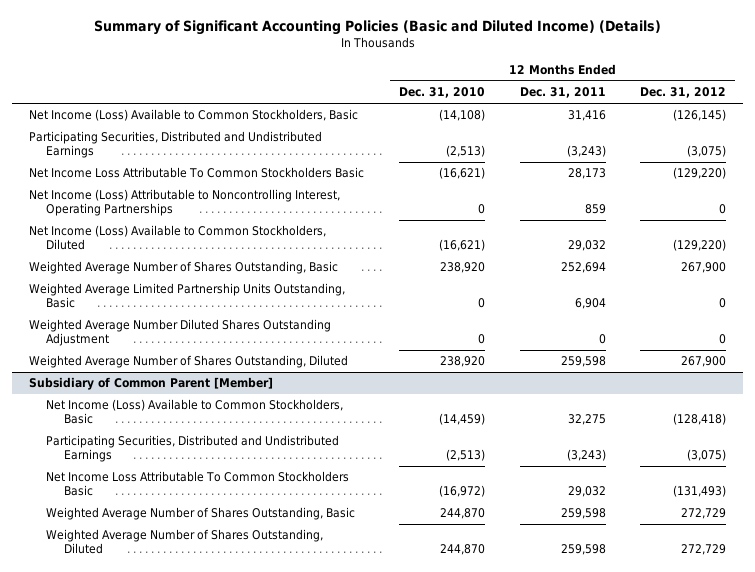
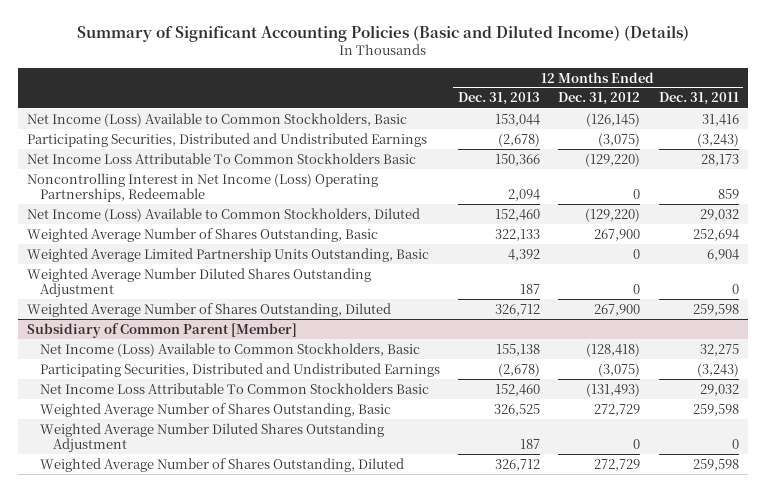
[398,87,485,99] Dec. 31, 2010 -> none
none -> [458,92,541,106] Dec. 31, 2013
[29,189,341,217] Net Income (Loss) Attributable to Noncontrolling Interest, Operating Partnerships -> [26,172,378,202] Noncontrolling Interest in Net Income (Loss) Operating Partnerships, Redeemable
none -> [39,422,384,453] Weighted Average Number Diluted Shares Outstanding Adjustment

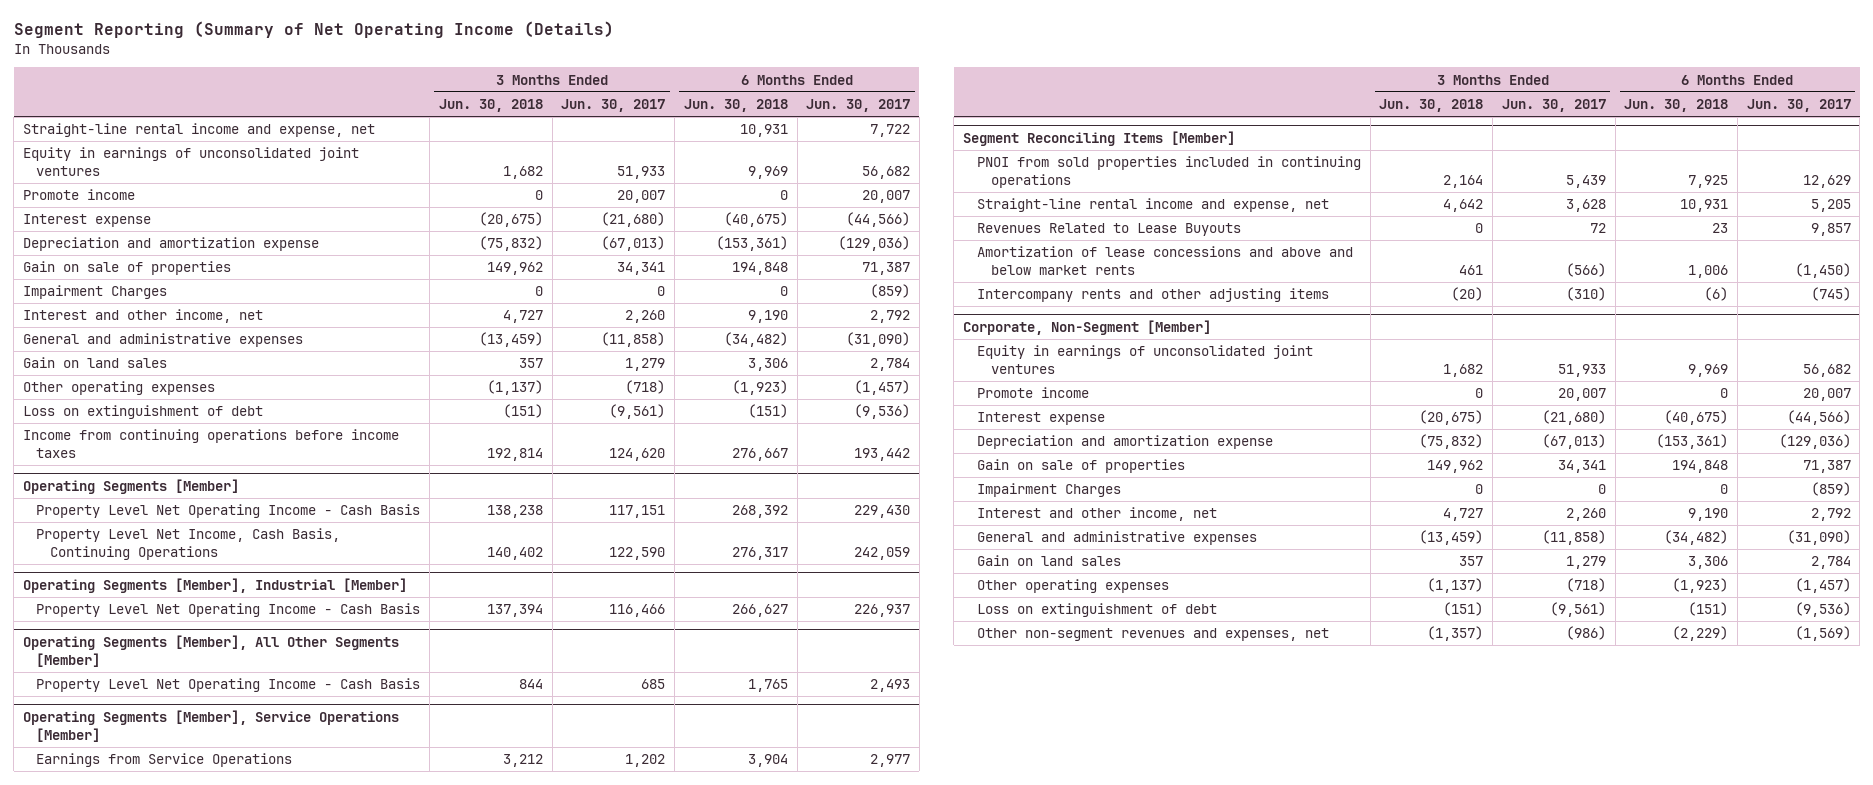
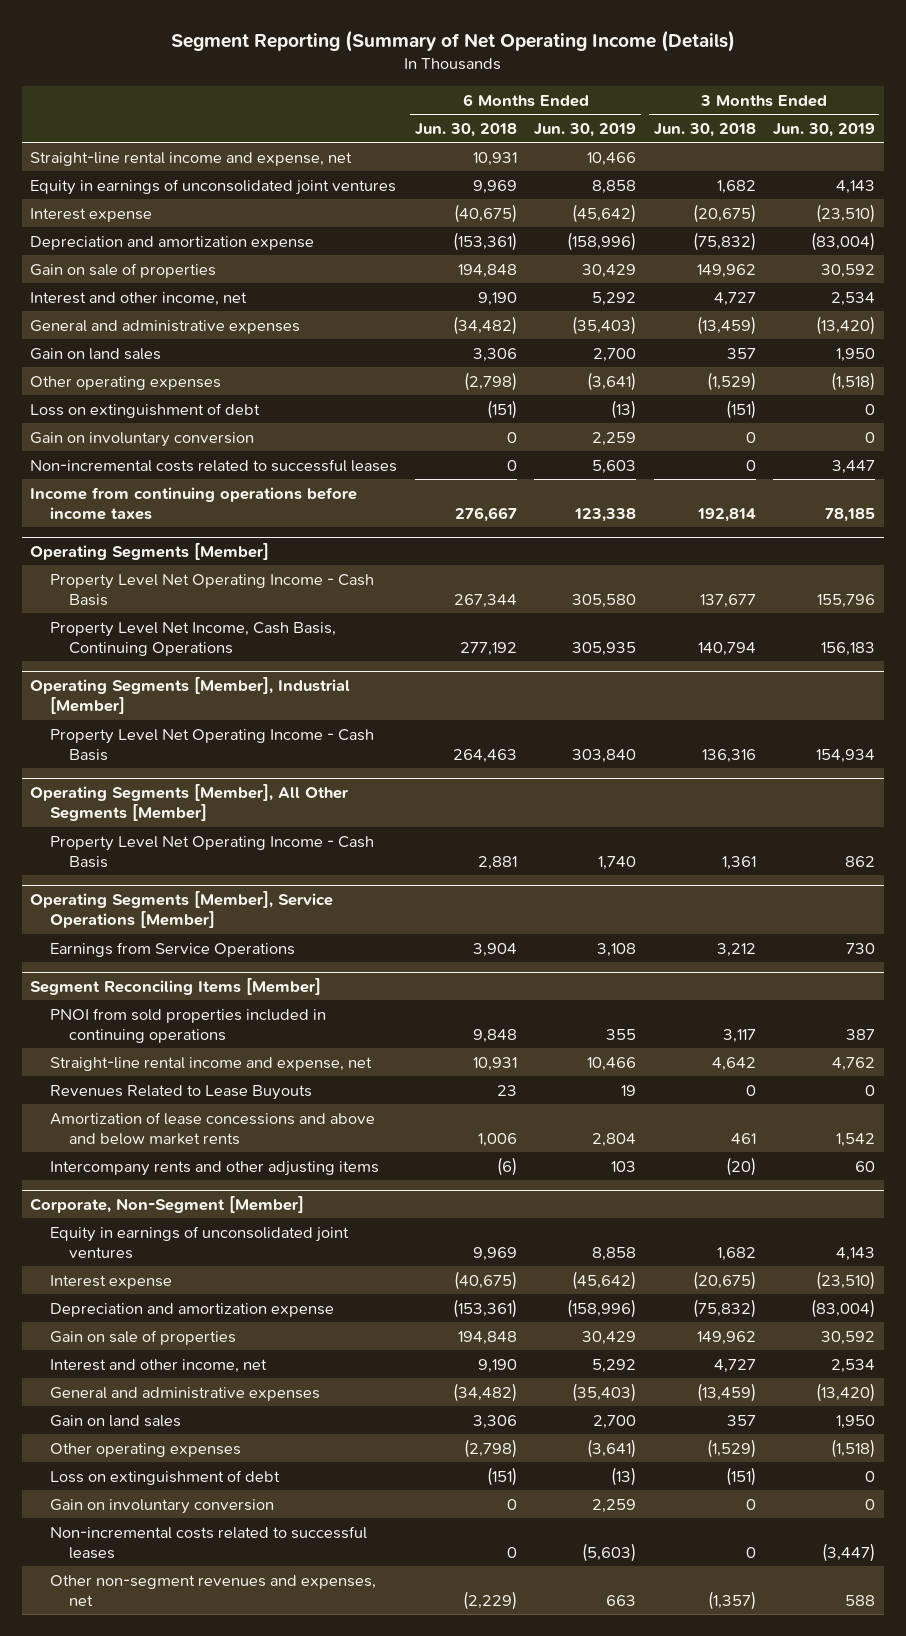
[561,99,666,113] Jun. 30, 2017 -> none
[806,99,911,113] Jun. 30, 2017 -> none
none -> [534,122,637,137] Jun. 30, 2019
none -> [773,122,876,137] Jun. 30, 2019
[22,189,135,201] Promote income -> none
[22,285,167,300] Impairment Charges -> none
[486,380,543,396] (1,137) -> [706,371,756,391] (1,529)
[731,380,788,396] (1,923) -> [463,371,517,391] (2,798)
none -> [30,431,255,447] Gain on involuntary conversion
none -> [30,458,398,472] Non-incremental costs related to successful leases
[486,505,543,519] 138,238 -> [699,593,756,608] 137,677
[731,505,788,519] 268,392 -> [453,593,517,608] 267,344
[486,547,543,561] 140,402 -> [697,641,756,656] 140,794
[731,547,788,561] 276,317 -> [459,641,517,656] 277,192
[486,604,543,618] 137,394 -> [701,748,756,763] 136,316
[731,604,788,618] 266,627 -> [452,748,517,763] 264,463
[518,679,543,690] 844 -> [721,855,756,870] 1,361
[747,679,788,693] 1,765 -> [477,855,517,870] 2,881
[1443,175,1484,189] 2,164 -> [722,1028,756,1043] 3,117
[1688,175,1729,189] 7,925 -> [472,1028,517,1043] 9,848
[976,387,1089,399] Promote income -> none
[976,483,1121,498] Impairment Charges -> none
[1427,578,1484,594] (1,137) -> [706,1438,756,1458] (1,529)
[1672,578,1729,594] (1,923) -> [463,1438,517,1458] (2,798)
none -> [49,1498,274,1514] Gain on involuntary conversion
none -> [49,1525,367,1559] Non-incremental costs related to successful leases

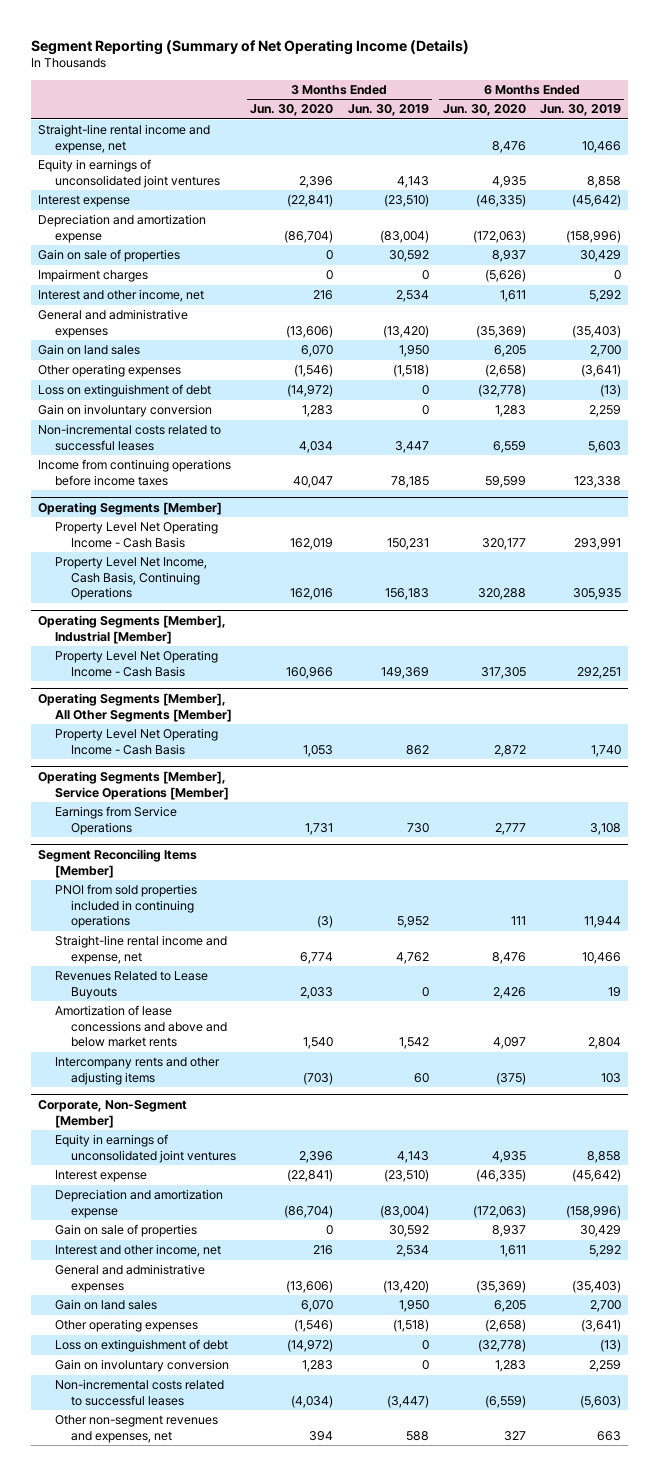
[414,122,517,137] Jun. 30, 2018 -> none
[653,122,756,137] Jun. 30, 2018 -> none
none -> [250,104,334,117] Jun. 30, 2020
none -> [442,104,526,117] Jun. 30, 2020
none -> [38,269,149,283] Impairment charges
[572,593,637,608] 305,580 -> [573,537,621,550] 293,991
[817,593,876,608] 155,796 -> [386,537,429,550] 150,231
[572,748,637,763] 303,840 -> [576,666,621,679] 292,251
[816,748,876,763] 154,934 -> [380,666,429,679] 149,369
[606,1028,637,1040] 355 -> [583,916,621,929] 11,944
[846,1028,876,1040] 387 -> [396,916,429,929] 5,952

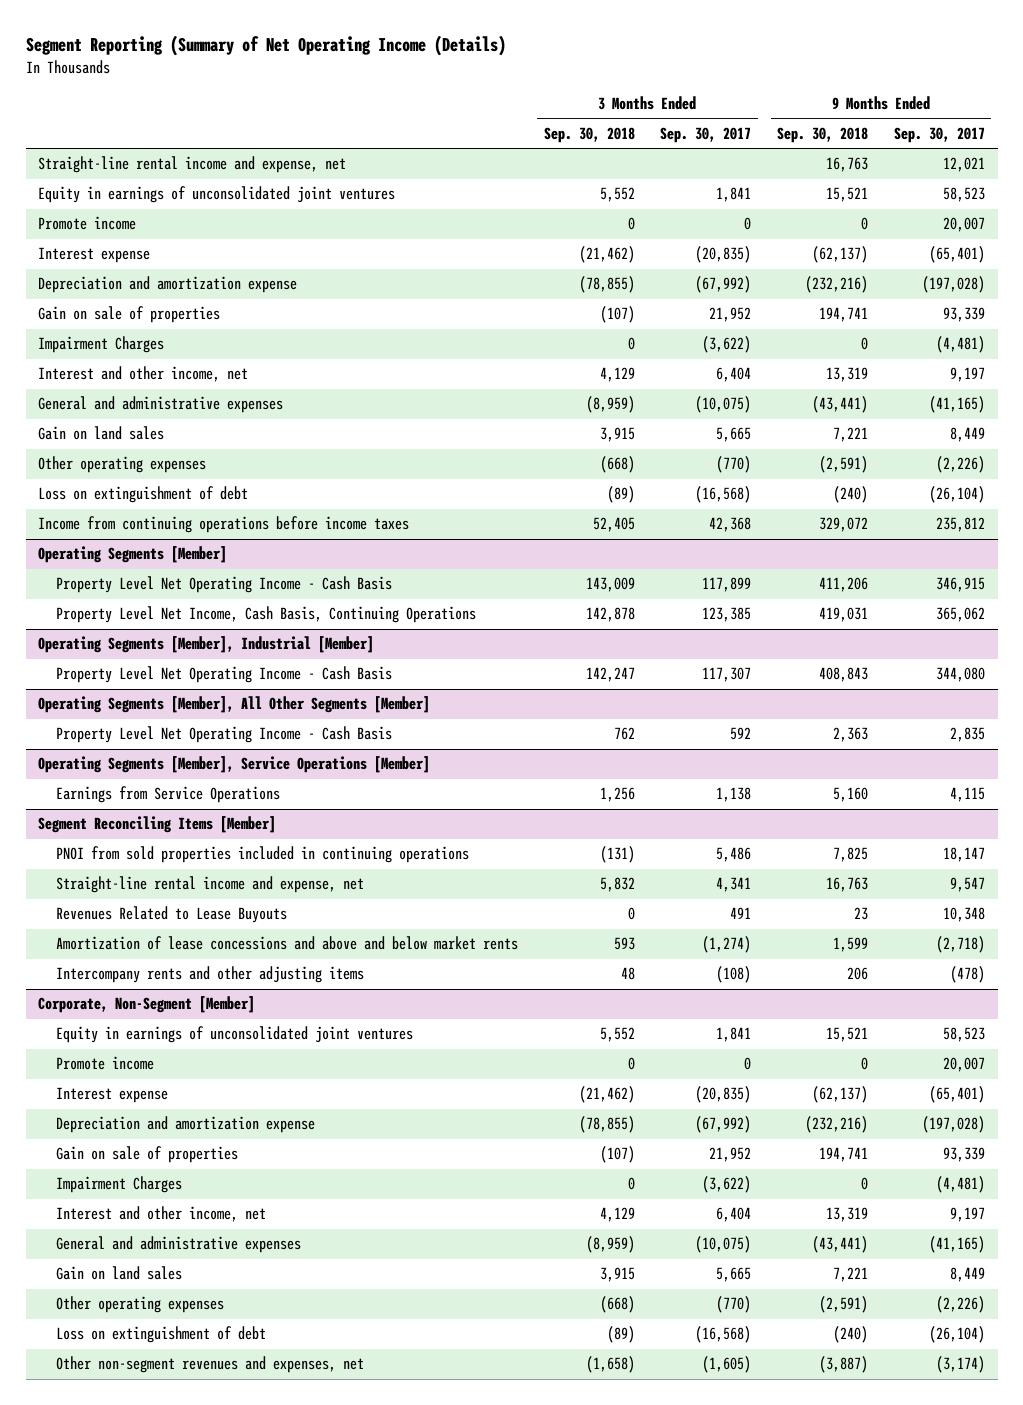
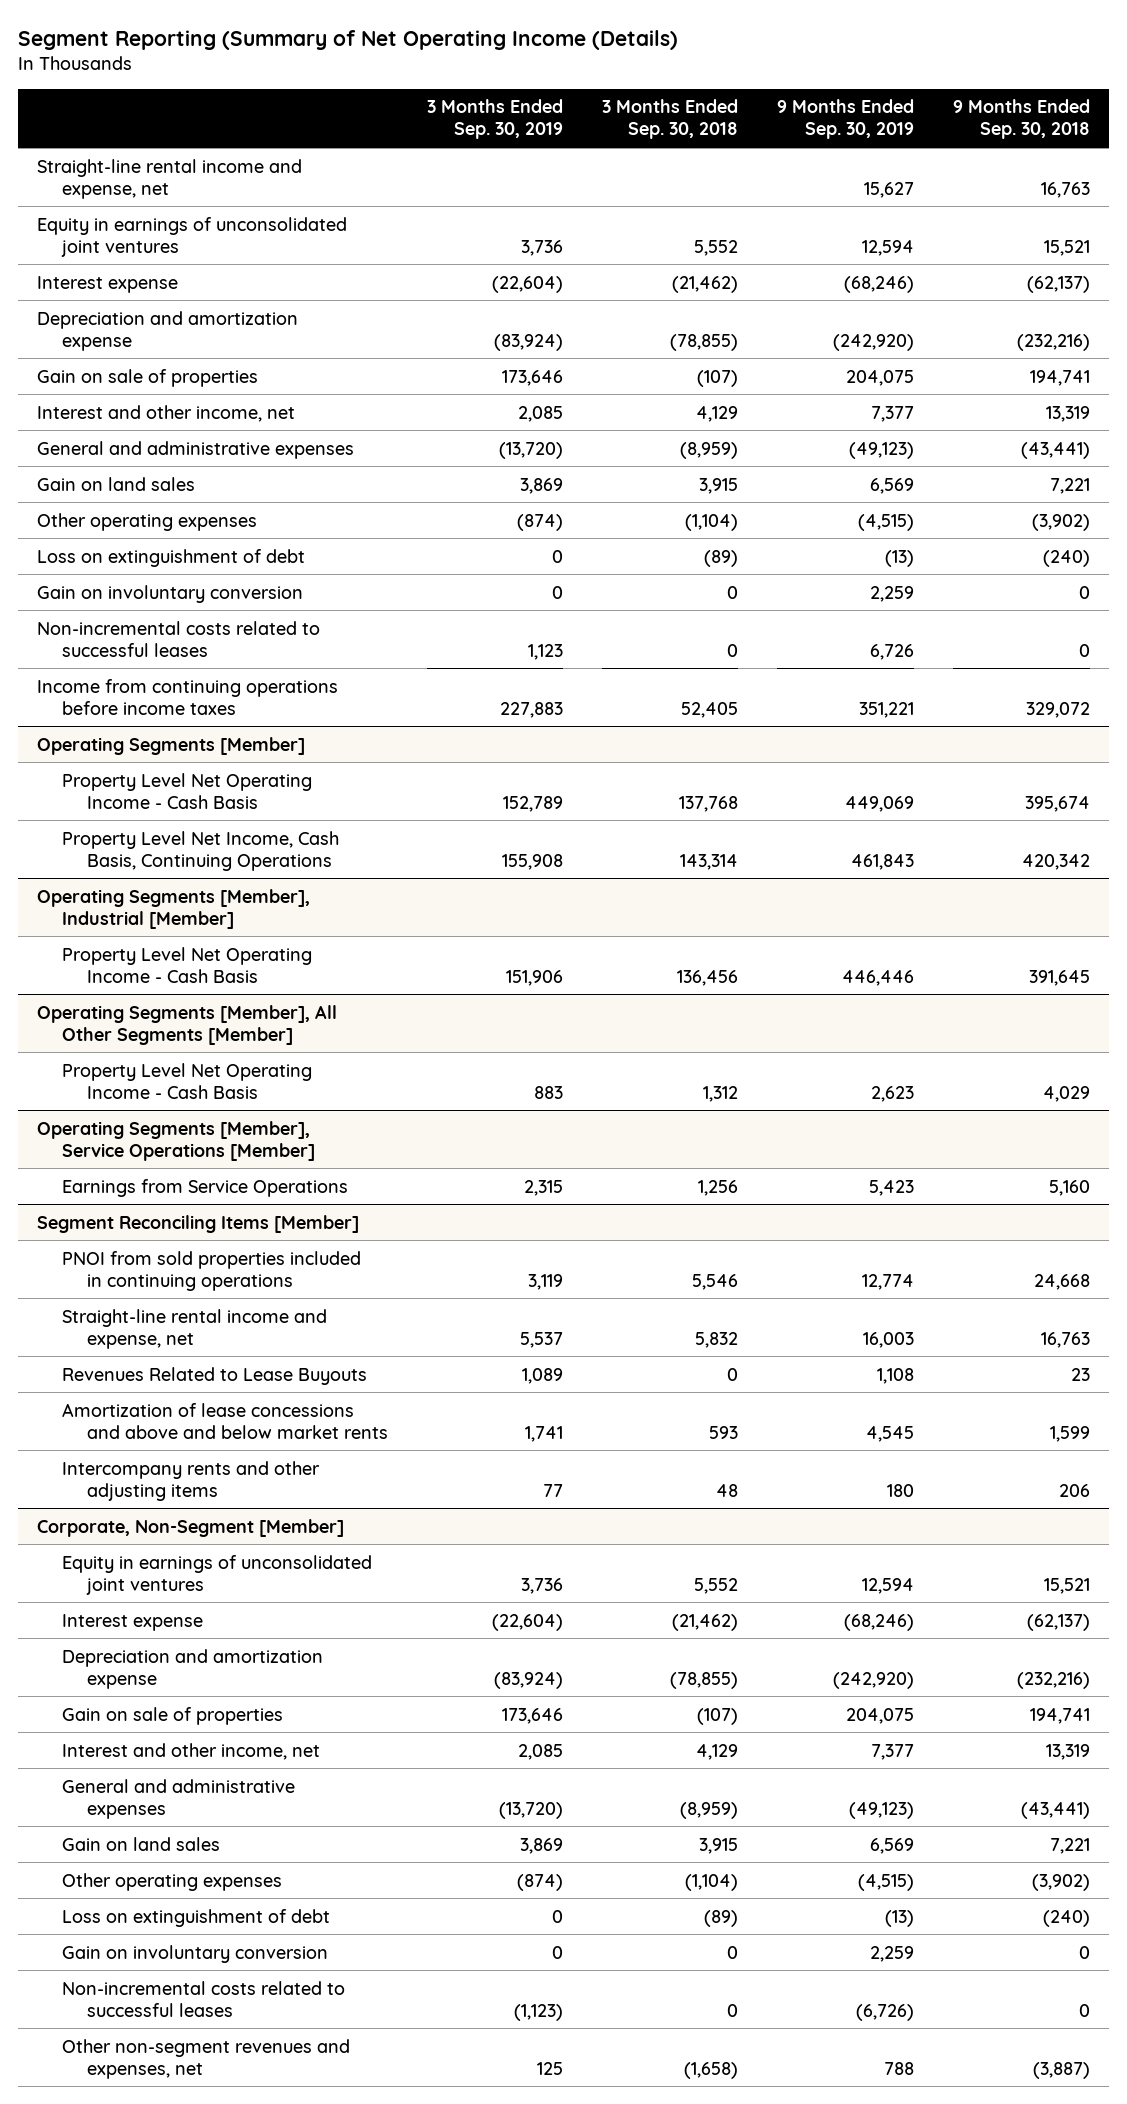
[660,127,752,144] Sep. 30, 2017 -> none
[893,127,985,144] Sep. 30, 2017 -> none
none -> [426,99,563,140] 3 Months Ended Sep. 30, 2019
none -> [776,99,914,140] 9 Months Ended Sep. 30, 2019
[38,216,137,231] Promote income -> none
[38,336,165,354] Impairment Charges -> none
[599,456,635,474] (668) -> [684,513,738,531] (1,104)
[819,456,869,474] (2,591) -> [1031,513,1090,531] (3,902)
none -> [37,584,304,603] Gain on involuntary conversion
none -> [37,620,321,657] Non-incremental costs related to successful leases
[585,577,635,593] 143,009 -> [678,795,738,812] 137,768
[819,577,869,593] 411,206 -> [1024,795,1090,812] 395,674
[585,607,635,623] 142,878 -> [679,853,738,870] 143,314
[819,607,869,623] 419,031 -> [1021,853,1090,870] 420,342
[585,667,635,683] 142,247 -> [676,969,738,986] 136,456
[819,667,869,683] 408,843 -> [1028,969,1090,986] 391,645
[613,727,635,741] 762 -> [702,1085,738,1102] 1,312
[833,727,869,743] 2,363 -> [1042,1085,1090,1102] 4,029
[599,846,635,864] (131) -> [691,1273,738,1290] 5,546
[833,847,869,863] 7,825 -> [1033,1273,1090,1290] 24,668
[55,1056,154,1071] Promote income -> none
[55,1176,182,1194] Impairment Charges -> none
[599,1296,635,1314] (668) -> [684,1873,738,1891] (1,104)
[819,1296,869,1314] (2,591) -> [1031,1873,1090,1891] (3,902)
none -> [62,1944,329,1963] Gain on involuntary conversion
none -> [62,1980,346,2017] Non-incremental costs related to successful leases

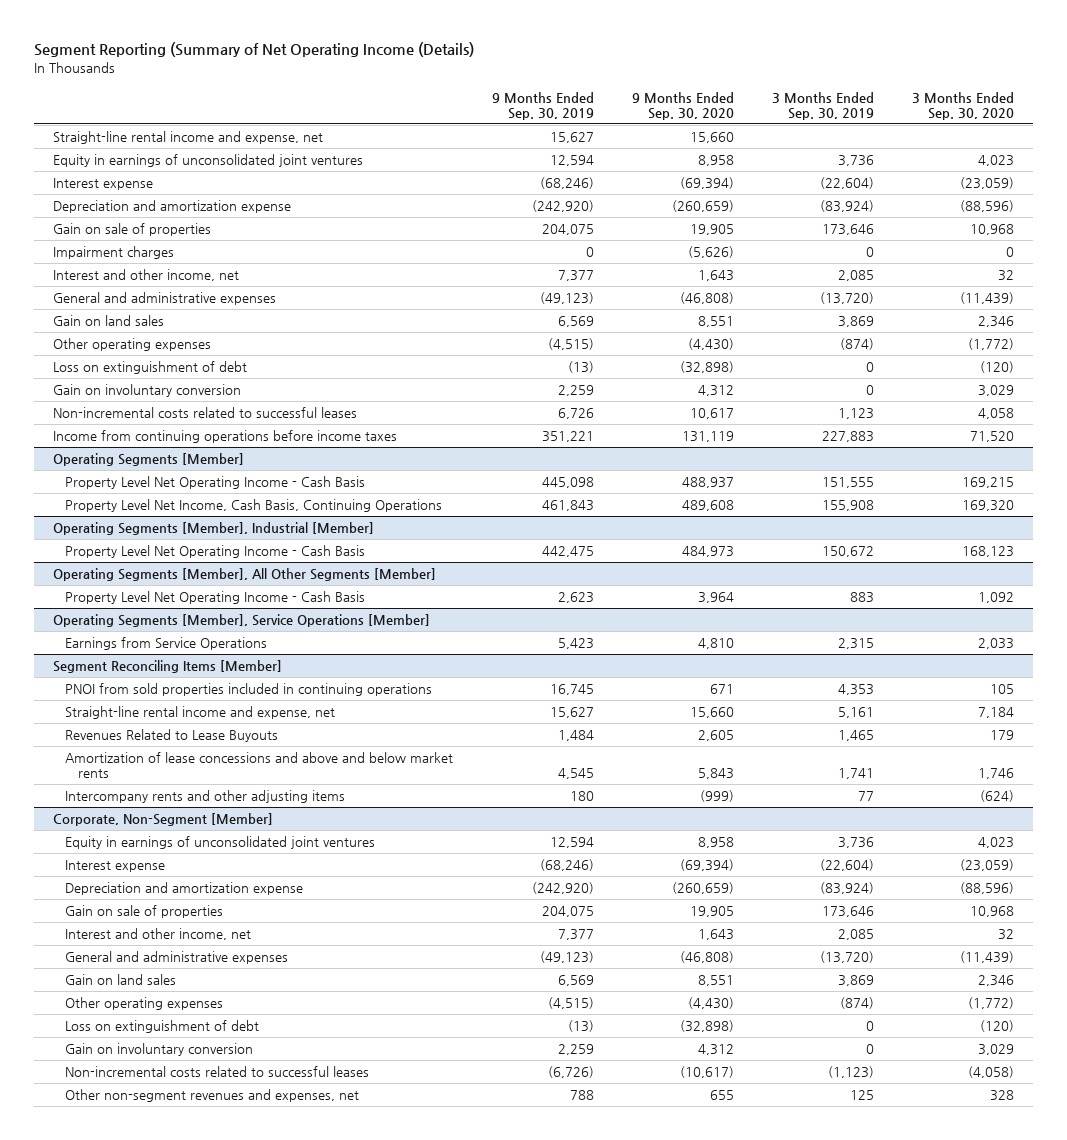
[601,99,738,140] 3 Months Ended Sep. 30, 2018 -> none
[952,99,1090,140] 9 Months Ended Sep. 30, 2018 -> none
none -> [631,91,734,120] 9 Months Ended Sep. 30, 2020
none -> [912,91,1015,120] 3 Months Ended Sep. 30, 2020
none -> [52,246,174,260] Impairment charges
[502,795,563,812] 152,789 -> [822,477,875,489] 151,555
[844,795,914,812] 449,069 -> [541,477,594,489] 445,098
[505,969,563,986] 151,906 -> [822,546,875,558] 150,672
[841,969,914,986] 446,446 -> [541,546,594,558] 442,475
[527,1273,563,1290] 3,119 -> [838,684,875,696] 4,353
[861,1273,914,1290] 12,774 -> [549,684,594,696] 16,745
[519,1331,563,1348] 5,537 -> [838,707,875,719] 5,161
[862,1331,914,1348] 16,003 -> [549,707,594,719] 15,627
[521,1367,563,1384] 1,089 -> [838,730,875,742] 1,465
[876,1367,914,1384] 1,108 -> [557,730,594,742] 1,484

